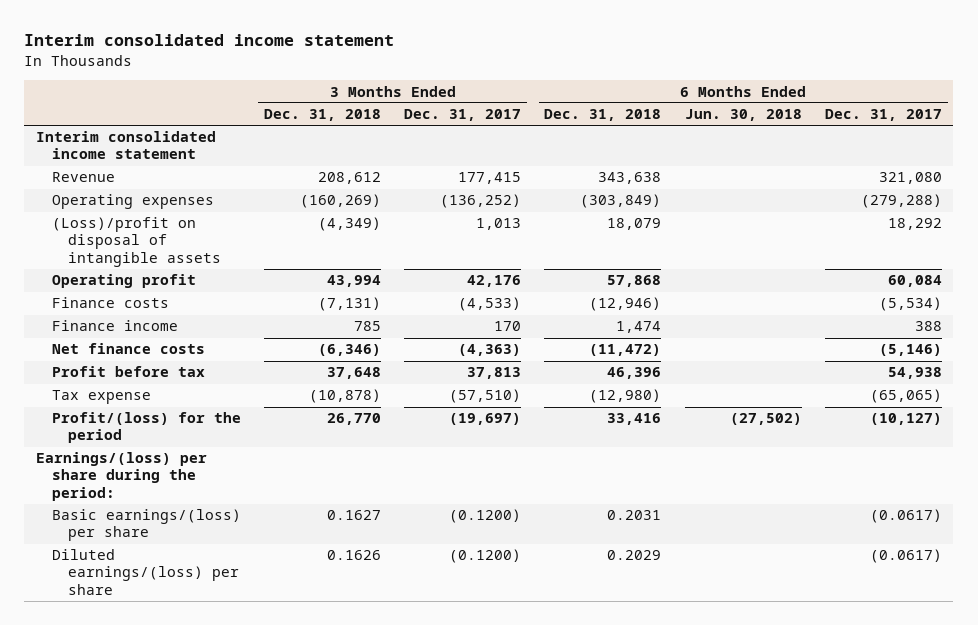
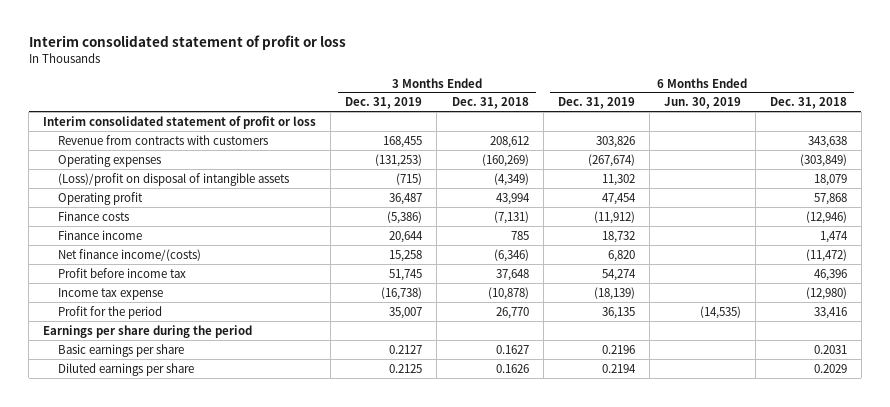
[24,34,395,47] Interim consolidated income statement -> [28,34,346,50] Interim consolidated statement of profit or loss
[404,109,522,122] Dec. 31, 2017 -> none
[684,109,802,122] Jun. 30, 2018 -> none
[824,109,942,122] Dec. 31, 2017 -> none
none -> [345,97,423,110] Dec. 31, 2019
none -> [557,97,635,110] Dec. 31, 2019
none -> [663,97,741,110] Jun. 30, 2019
[35,131,216,160] Interim consolidated income statement -> [43,115,317,129] Interim consolidated statement of profit or loss
[51,172,115,183] Revenue -> [57,134,268,145] Revenue from contracts with customers
[51,343,205,355] Net finance costs -> [57,248,201,261] Net finance income/(costs)
[51,366,205,378] Profit before tax -> [57,267,186,278] Profit before income tax
[51,390,151,405] Tax expense -> [57,287,163,300] Income tax expense
[51,412,241,444] Profit/(loss) for the period -> [57,305,162,319] Profit for the period
[35,452,207,501] Earnings/(loss) per share during the period: -> [43,324,253,338] Earnings per share during the period
[51,509,241,542] Basic earnings/(loss) per share -> [57,343,184,357] Basic earnings per share
[51,549,240,595] Diluted earnings/(loss) per share -> [57,362,194,376] Diluted earnings per share

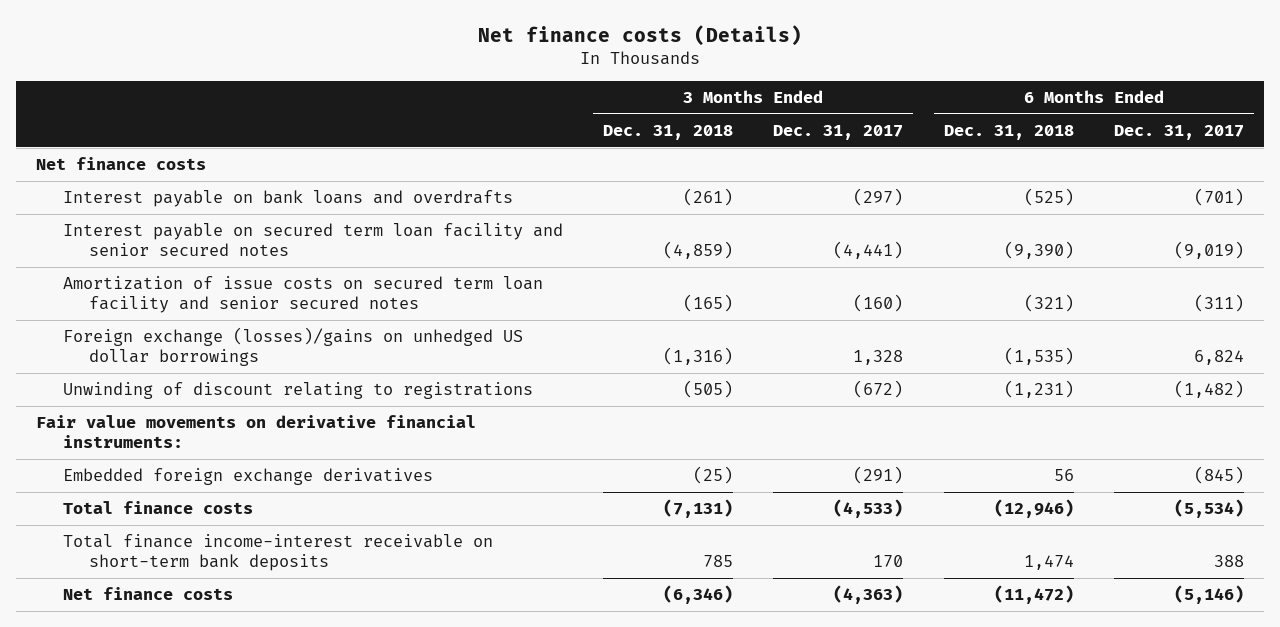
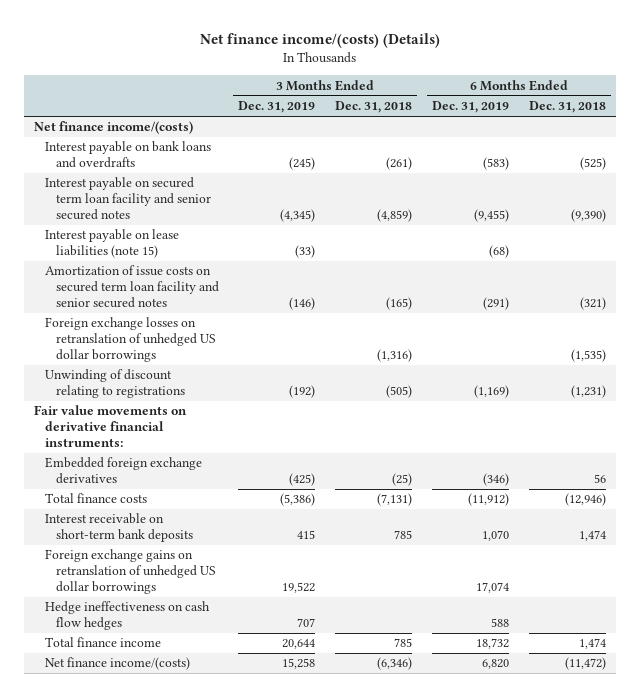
[478,24,803,46] Net finance costs (Details) -> [199,33,440,49] Net finance income/(costs) (Details)
[773,125,904,141] Dec. 31, 2017 -> none
[1113,125,1244,141] Dec. 31, 2017 -> none
none -> [238,101,316,114] Dec. 31, 2019
none -> [432,101,510,114] Dec. 31, 2019
[36,157,207,171] Net finance costs -> [33,121,193,135] Net finance income/(costs)
none -> [44,229,179,259] Interest payable on lease liabilities (note 15)
[62,327,523,366] Foreign exchange (losses)/gains on unhedged US dollar borrowings -> [44,317,216,363] Foreign exchange losses on retranslation of unhedged US dollar borrowings
none -> [44,513,193,543] Interest receivable on short-term bank deposits
none -> [44,549,216,595] Foreign exchange gains on retranslation of unhedged US dollar borrowings
none -> [44,601,210,631] Hedge ineffectiveness on cash flow hedges
[62,534,493,571] Total finance income-interest receivable on short-term bank deposits -> [44,637,161,648] Total finance income
[62,587,233,601] Net finance costs -> [44,657,190,671] Net finance income/(costs)

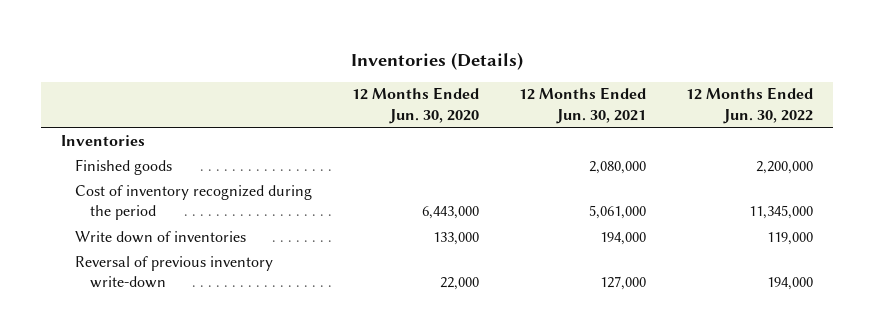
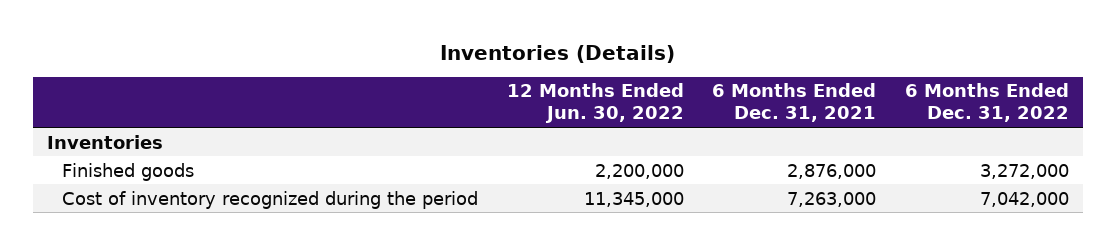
[352,87,480,124] 12 Months Ended Jun. 30, 2020 -> none
[519,87,647,124] 12 Months Ended Jun. 30, 2021 -> none
none -> [712,83,877,123] 6 Months Ended Dec. 31, 2021
none -> [904,83,1069,123] 6 Months Ended Dec. 31, 2022
[75,230,247,243] Write down of inventories -> none
[75,255,274,289] Reversal of previous inventory write-down -> none

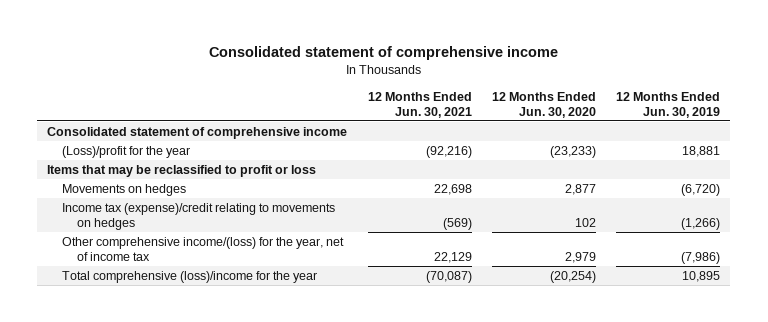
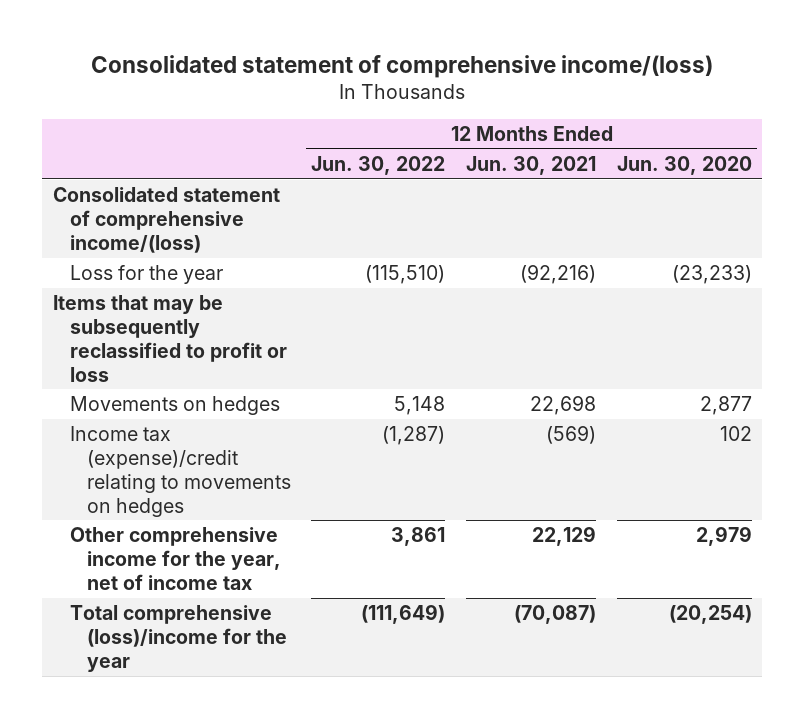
[208,46,558,61] Consolidated statement of comprehensive income -> [91,54,714,78] Consolidated statement of comprehensive income/(loss)
[616,91,721,118] 12 Months Ended Jun. 30, 2019 -> none
none -> [311,155,446,175] Jun. 30, 2022
[47,126,348,139] Consolidated statement of comprehensive income -> [52,187,280,253] Consolidated statement of comprehensive income/(loss)
[62,145,191,158] (Loss)/profit for the year -> [69,265,223,285] Loss for the year
[47,164,317,177] Items that may be reclassified to profit or loss -> [52,295,287,382] Items that may be subsequently reclassified to profit or loss
[62,236,345,261] Other comprehensive income/(loss) for the year, net of income tax -> [69,527,281,590] Other comprehensive income for the year, net of income tax

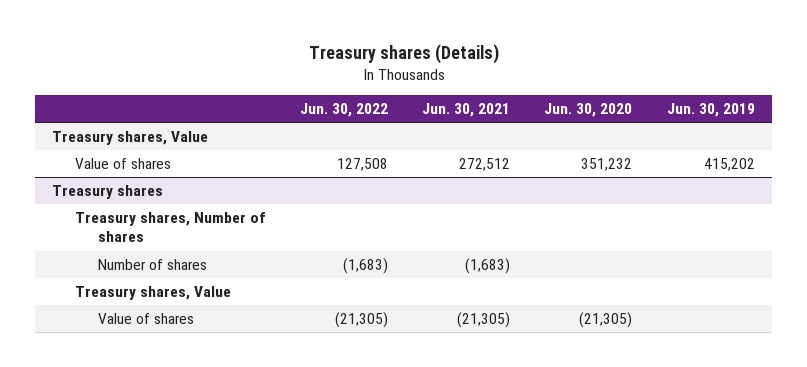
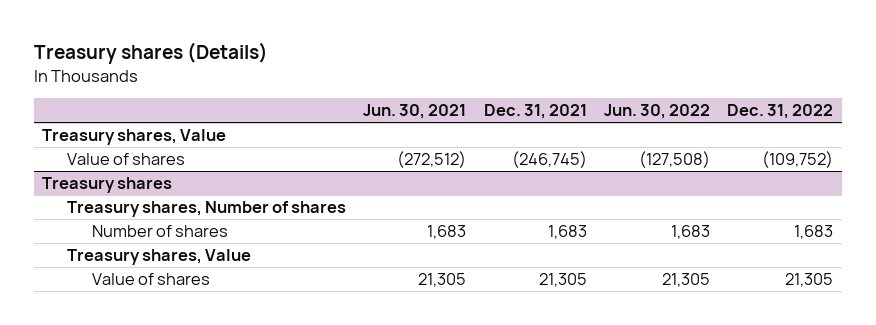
[544,103,633,118] Jun. 30, 2020 -> none
[666,103,755,118] Jun. 30, 2019 -> none
none -> [483,104,587,120] Dec. 31, 2021
none -> [727,104,834,120] Dec. 31, 2022
[337,158,389,172] 127,508 -> [639,150,711,168] (127,508)
[459,158,511,172] 272,512 -> [397,150,467,168] (272,512)
[343,258,389,275] (1,683) -> [671,224,711,239] 1,683
[465,258,511,275] (1,683) -> [427,224,467,239] 1,683
[335,312,389,329] (21,305) -> [662,272,711,287] 21,305
[457,312,511,329] (21,305) -> [418,272,467,287] 21,305

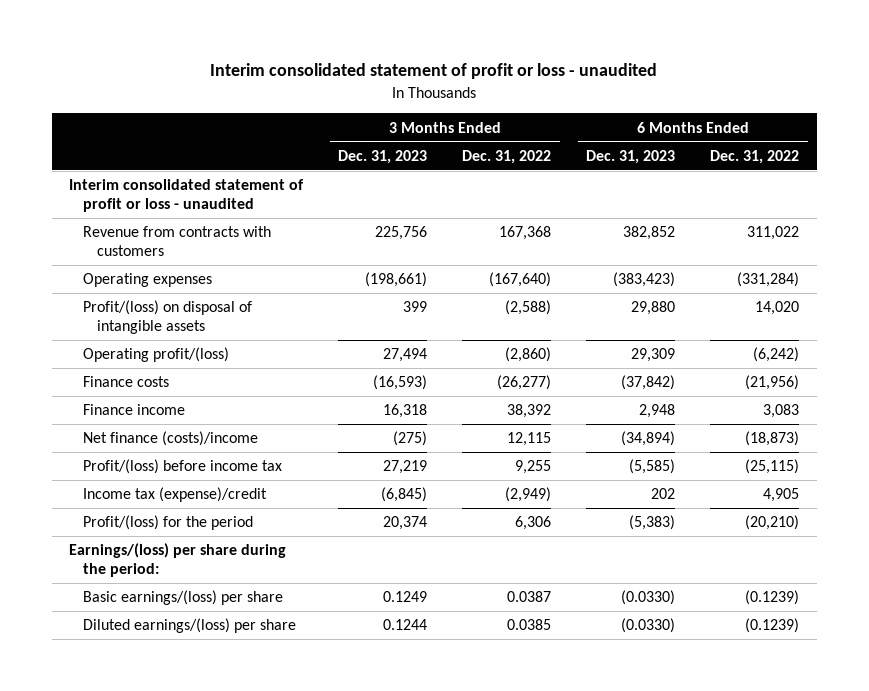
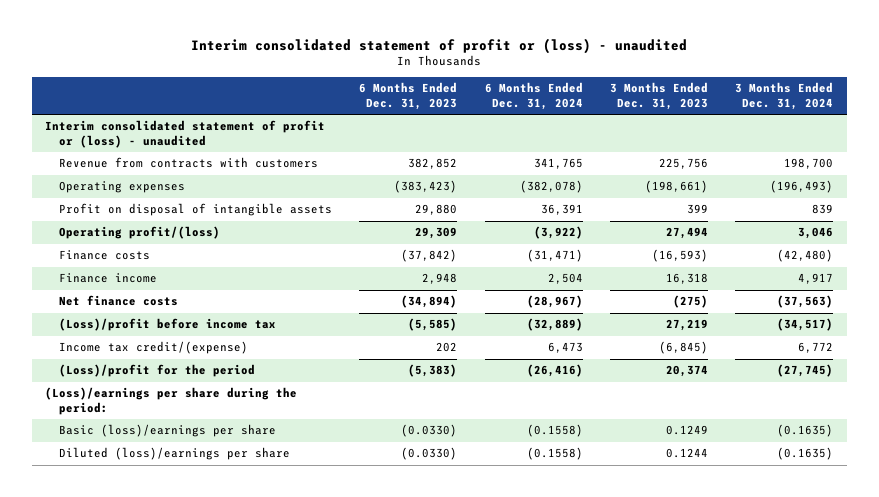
[210,63,658,80] Interim consolidated statement of profit or loss - unaudited -> [191,37,688,54] Interim consolidated statement of profit or (loss) - unaudited
[462,149,552,164] Dec. 31, 2022 -> none
[710,149,800,164] Dec. 31, 2022 -> none
none -> [484,82,583,110] 6 Months Ended Dec. 31, 2024
none -> [735,82,834,110] 3 Months Ended Dec. 31, 2024
[69,179,305,212] Interim consolidated statement of profit or loss - unaudited -> [45,120,326,148] Interim consolidated statement of profit or (loss) - unaudited
[83,300,253,334] Profit/(loss) on disposal of intangible assets -> [59,203,333,217] Profit on disposal of intangible assets
[83,431,259,447] Net finance (costs)/income -> [59,295,179,307] Net finance costs
[83,459,283,475] Profit/(loss) before income tax -> [59,318,277,332] (Loss)/profit before income tax
[83,487,268,503] Income tax (expense)/credit -> [59,341,249,355] Income tax credit/(expense)
[83,515,254,531] Profit/(loss) for the period -> [59,364,256,378] (Loss)/profit for the period
[69,543,287,577] Earnings/(loss) per share during the period: -> [45,387,298,415] (Loss)/earnings per share during the period:
[83,590,284,606] Basic earnings/(loss) per share -> [59,424,277,438] Basic (loss)/earnings per share
[83,618,297,634] Diluted earnings/(loss) per share -> [59,447,291,461] Diluted (loss)/earnings per share

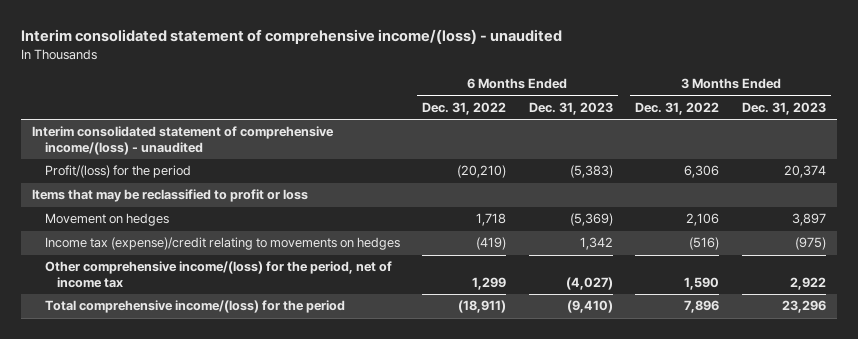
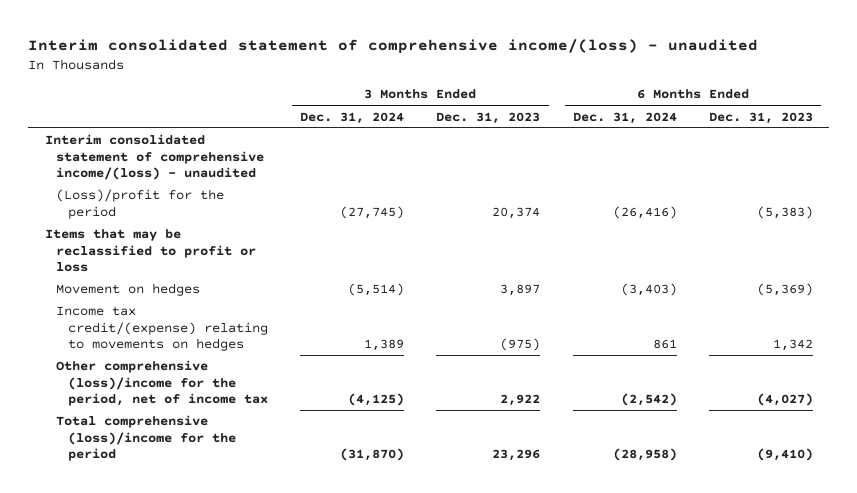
[422,101,507,115] Dec. 31, 2022 -> none
[635,101,720,115] Dec. 31, 2022 -> none
none -> [300,111,405,124] Dec. 31, 2024
none -> [572,111,677,124] Dec. 31, 2024
[44,165,191,179] Profit/(loss) for the period -> [56,189,225,219] (Loss)/profit for the period
[44,237,400,251] Income tax (expense)/credit relating to movements on hedges -> [56,306,269,351] Income tax credit/(expense) relating to movements on hedges
[44,261,392,289] Other comprehensive income/(loss) for the period, net of income tax -> [56,360,269,406] Other comprehensive (loss)/income for the period, net of income tax
[44,300,345,314] Total comprehensive income/(loss) for the period -> [56,415,237,461] Total comprehensive (loss)/income for the period

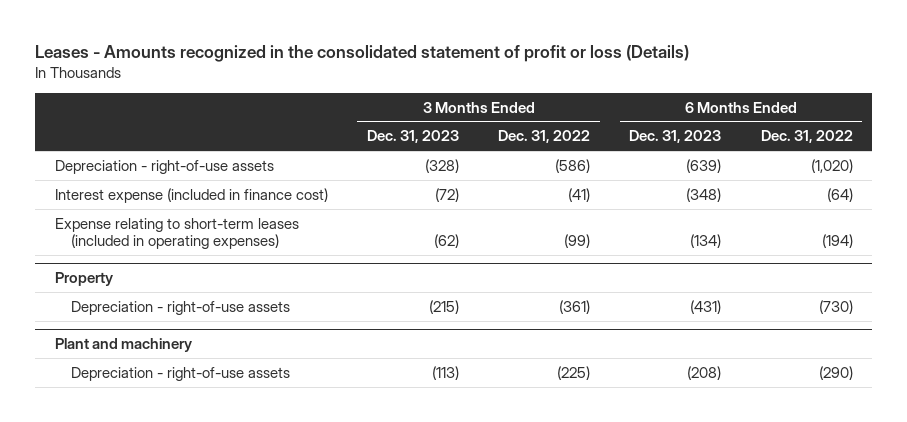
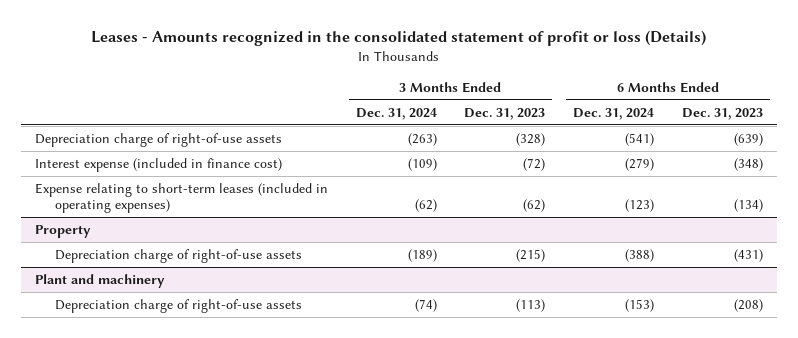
[498,130,591,144] Dec. 31, 2022 -> none
[760,130,853,144] Dec. 31, 2022 -> none
none -> [355,107,437,120] Dec. 31, 2024
none -> [573,107,655,120] Dec. 31, 2024
[54,159,274,174] Depreciation - right-of-use assets -> [34,132,282,147] Depreciation charge of right-of-use assets
[70,300,290,315] Depreciation - right-of-use assets -> [55,248,303,263] Depreciation charge of right-of-use assets
[70,366,290,381] Depreciation - right-of-use assets -> [55,298,303,313] Depreciation charge of right-of-use assets

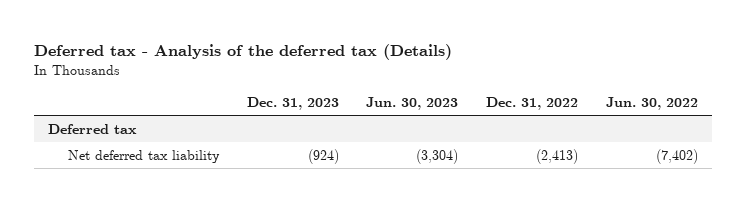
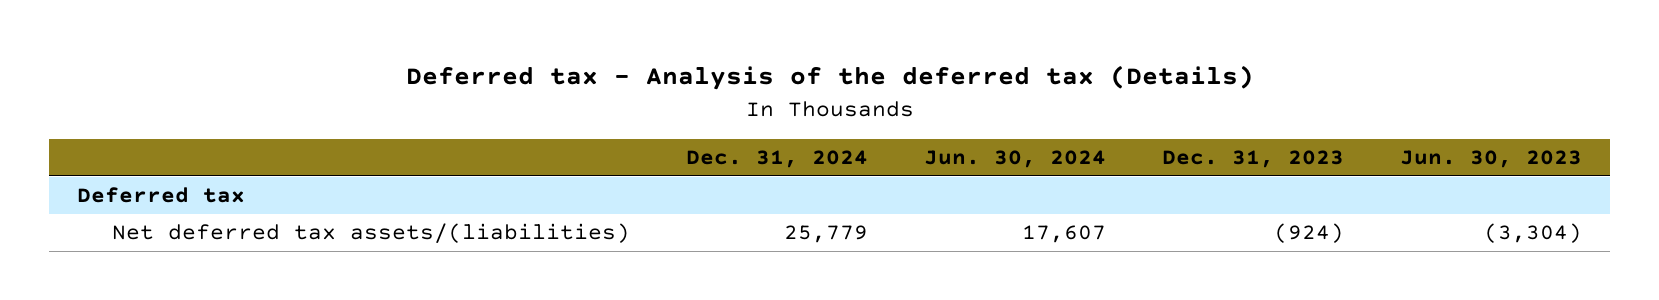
[486,97,579,111] Dec. 31, 2022 -> none
[605,97,698,111] Jun. 30, 2022 -> none
none -> [686,150,869,169] Dec. 31, 2024
none -> [924,150,1107,169] Jun. 30, 2024
[68,149,221,163] Net deferred tax liability -> [112,223,631,244] Net deferred tax assets/(liabilities)

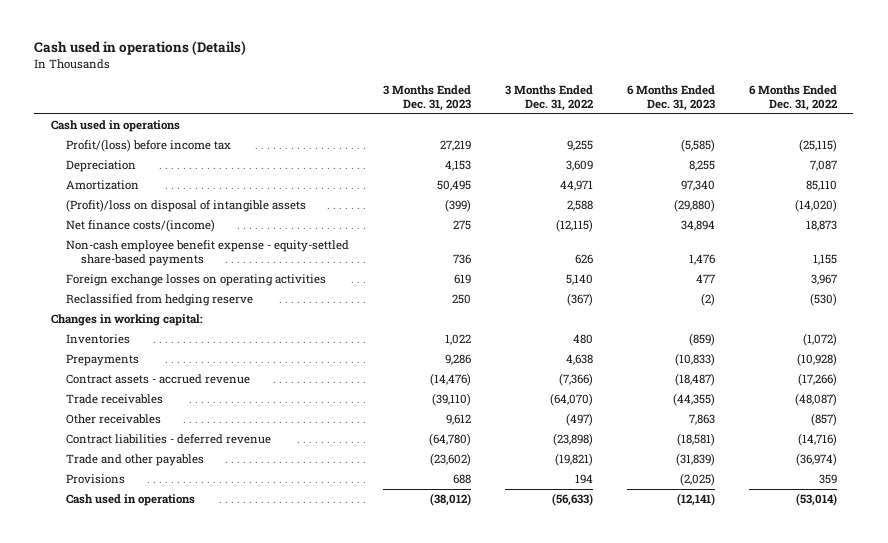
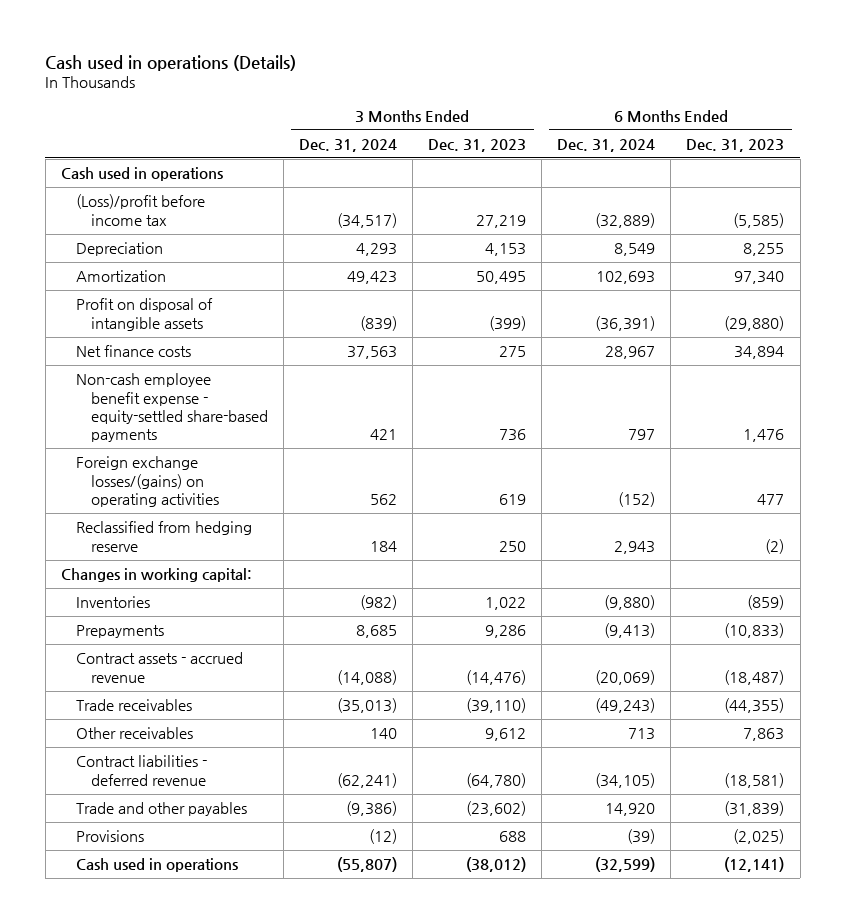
[504,84,593,112] 3 Months Ended Dec. 31, 2022 -> none
[748,84,837,112] 6 Months Ended Dec. 31, 2022 -> none
none -> [298,138,397,152] Dec. 31, 2024
none -> [557,138,656,152] Dec. 31, 2024
[66,139,232,153] Profit/(loss) before income tax -> [75,194,205,226] (Loss)/profit before income tax
[66,199,307,213] (Profit)/loss on disposal of intangible assets -> [75,298,213,331] Profit on disposal of intangible assets
[66,219,216,233] Net finance costs/(income) -> [75,345,191,358] Net finance costs
[66,274,327,287] Foreign exchange losses on operating activities -> [75,456,219,507] Foreign exchange losses/(gains) on operating activities

